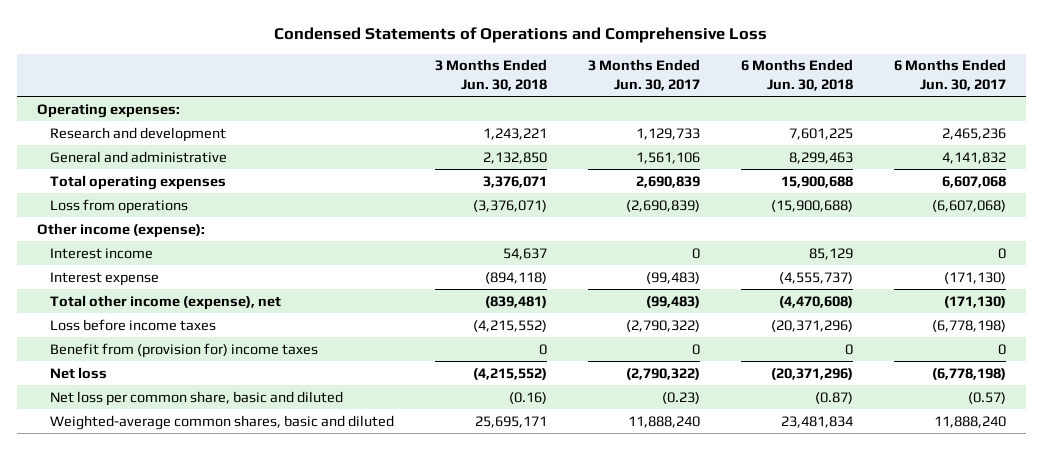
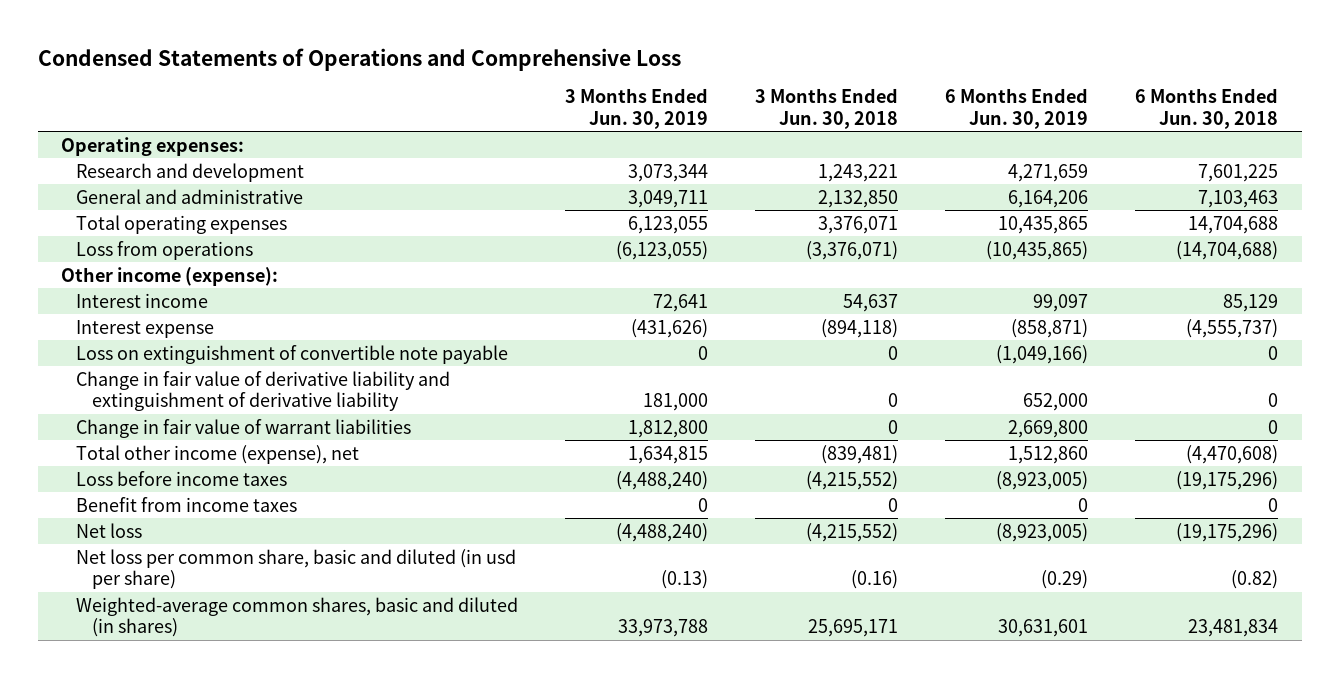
[587,59,700,91] 3 Months Ended Jun. 30, 2017 -> none
[893,59,1006,91] 6 Months Ended Jun. 30, 2017 -> none
none -> [565,88,709,129] 3 Months Ended Jun. 30, 2019
none -> [945,88,1089,129] 6 Months Ended Jun. 30, 2019
[788,151,853,164] 8,299,463 -> [1198,189,1279,208] 7,103,463
[780,175,853,188] 15,900,688 -> [1188,215,1279,234] 14,704,688
[770,199,853,212] (15,900,688) -> [1176,240,1279,260] (14,704,688)
none -> [76,344,509,364] Loss on extinguishment of convertible note payable
none -> [76,370,451,412] Change in fair value of derivative liability and extinguishment of derivative liability
none -> [76,418,412,438] Change in fair value of warrant liabilities
[770,319,853,332] (20,371,296) -> [1176,470,1279,490] (19,175,296)
[50,342,319,358] Benefit from (provision for) income taxes -> [76,496,298,512] Benefit from income taxes
[770,367,853,380] (20,371,296) -> [1176,522,1279,542] (19,175,296)
[50,390,344,406] Net loss per common share, basic and diluted -> [76,548,517,590] Net loss per common share, basic and diluted (in usd per share)
[814,391,853,404] (0.87) -> [1231,570,1279,590] (0.82)
[50,414,395,430] Weighted-average common shares, basic and diluted -> [76,596,519,638] Weighted-average common shares, basic and diluted (in shares)

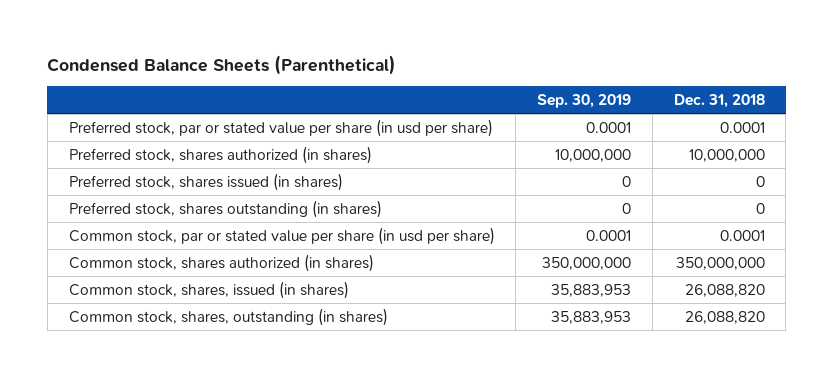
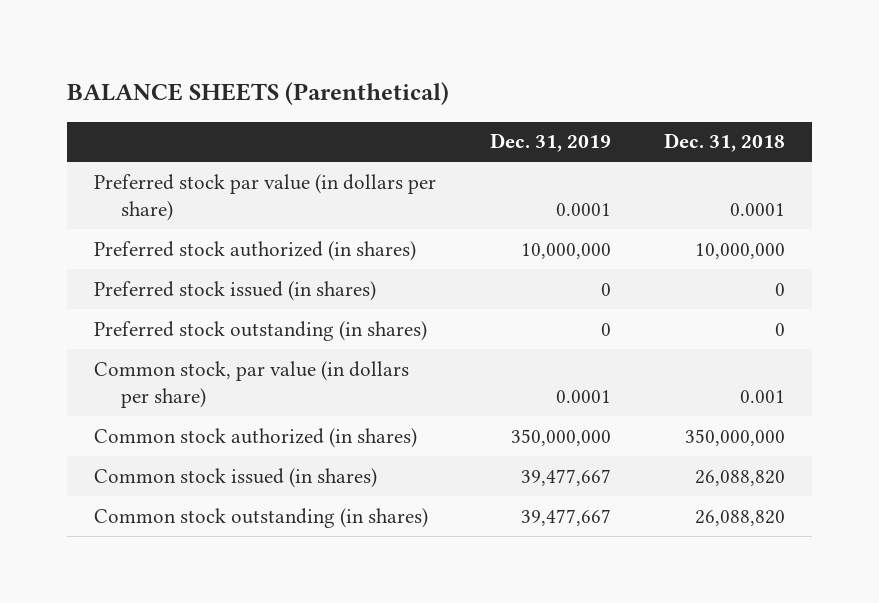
[47,55,397,76] Condensed Balance Sheets (Parenthetical) -> [67,82,450,106] BALANCE SHEETS (Parenthetical)
[537,94,632,109] Sep. 30, 2019 -> none
none -> [489,133,611,153] Dec. 31, 2019
[68,118,493,137] Preferred stock, par or stated value per share (in usd per share) -> [94,173,437,222] Preferred stock par value (in dollars per share)
[68,145,372,164] Preferred stock, shares authorized (in shares) -> [94,240,417,261] Preferred stock authorized (in shares)
[68,172,343,191] Preferred stock, shares issued (in shares) -> [94,280,377,301] Preferred stock issued (in shares)
[68,199,382,218] Preferred stock, shares outstanding (in shares) -> [94,320,428,341] Preferred stock outstanding (in shares)
[68,226,495,245] Common stock, par or stated value per share (in usd per share) -> [94,360,410,409] Common stock, par value (in dollars per share)
[719,229,765,241] 0.0001 -> [740,390,786,404] 0.001
[68,253,374,272] Common stock, shares authorized (in shares) -> [94,427,418,448] Common stock authorized (in shares)
[68,280,349,299] Common stock, shares, issued (in shares) -> [94,467,378,488] Common stock issued (in shares)
[68,307,388,326] Common stock, shares, outstanding (in shares) -> [94,507,429,528] Common stock outstanding (in shares)

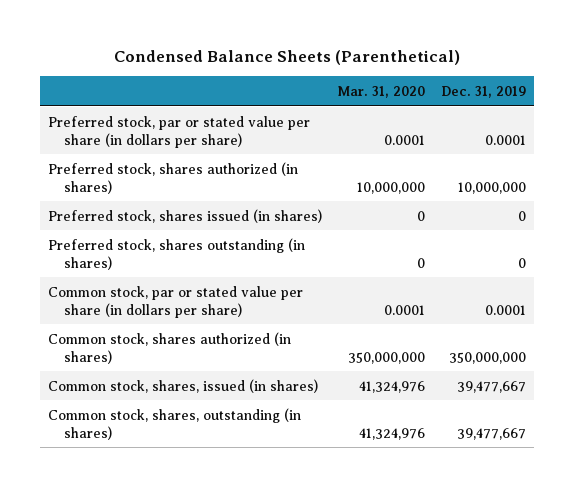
[67,82,450,106] BALANCE SHEETS (Parenthetical) -> [113,50,460,66] Condensed Balance Sheets (Parenthetical)
[664,133,786,153] Dec. 31, 2018 -> none
none -> [337,85,426,98] Mar. 31, 2020
[94,173,437,222] Preferred stock par value (in dollars per share) -> [47,115,310,148] Preferred stock, par or stated value per share (in dollars per share)
[94,240,417,261] Preferred stock authorized (in shares) -> [47,161,298,194] Preferred stock, shares authorized (in shares)
[94,280,377,301] Preferred stock issued (in shares) -> [47,208,322,223] Preferred stock, shares issued (in shares)
[94,320,428,341] Preferred stock outstanding (in shares) -> [47,237,305,270] Preferred stock, shares outstanding (in shares)
[94,360,410,409] Common stock, par value (in dollars per share) -> [47,285,303,318] Common stock, par or stated value per share (in dollars per share)
[94,427,418,448] Common stock authorized (in shares) -> [47,331,291,364] Common stock, shares authorized (in shares)
[94,467,378,488] Common stock issued (in shares) -> [47,378,318,393] Common stock, shares, issued (in shares)
[94,507,429,528] Common stock outstanding (in shares) -> [47,407,301,440] Common stock, shares, outstanding (in shares)

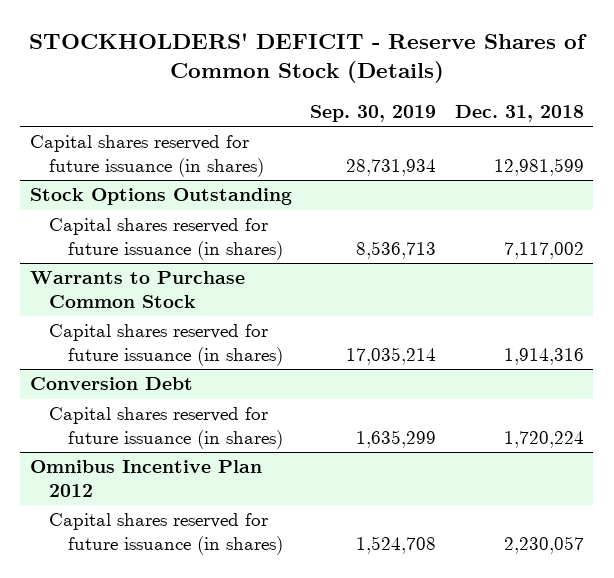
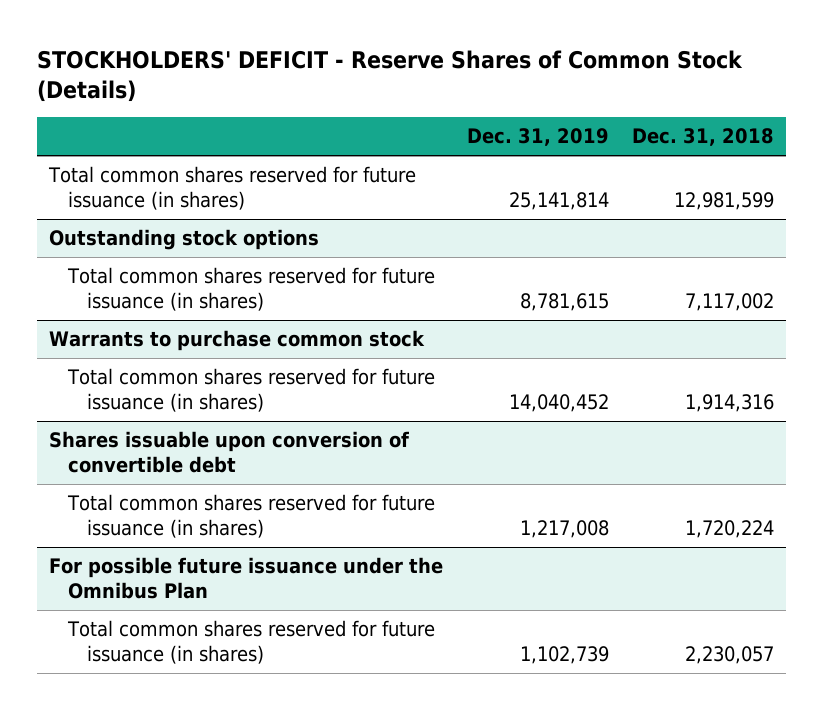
[310,104,437,122] Sep. 30, 2019 -> none
none -> [466,128,609,147] Dec. 31, 2019
[29,135,264,177] Capital shares reserved for future issuance (in shares) -> [48,166,417,211] Total common shares reserved for future issuance (in shares)
[29,188,292,206] Stock Options Outstanding -> [49,229,320,251] Outstanding stock options
[48,218,284,260] Capital shares reserved for future issuance (in shares) -> [67,267,436,312] Total common shares reserved for future issuance (in shares)
[29,271,245,308] Warrants to Purchase Common Stock -> [49,330,426,352] Warrants to purchase common stock
[48,324,284,366] Capital shares reserved for future issuance (in shares) -> [67,368,436,413] Total common shares reserved for future issuance (in shares)
[29,377,193,391] Conversion Debt -> [49,431,410,474] Shares issuable upon conversion of convertible debt
[48,407,284,449] Capital shares reserved for future issuance (in shares) -> [67,494,436,539] Total common shares reserved for future issuance (in shares)
[29,460,262,497] Omnibus Incentive Plan 2012 -> [49,557,444,600] For possible future issuance under the Omnibus Plan
[48,513,284,555] Capital shares reserved for future issuance (in shares) -> [67,620,436,665] Total common shares reserved for future issuance (in shares)

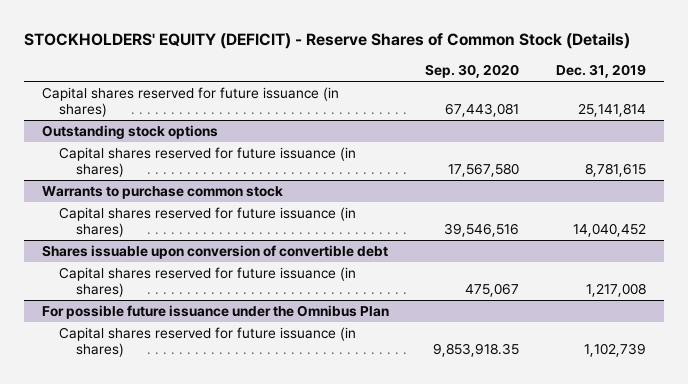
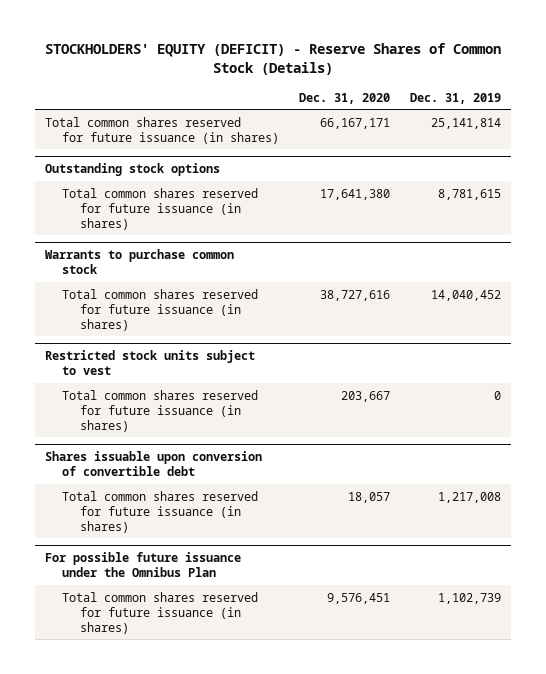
[425,64,520,79] Sep. 30, 2020 -> none
none -> [299,92,391,104] Dec. 31, 2020
[42,86,340,117] Capital shares reserved for future issuance (in shares) -> [44,116,280,144] Total common shares reserved for future issuance (in shares)
[58,146,356,177] Capital shares reserved for future issuance (in shares) -> [62,187,259,230] Total common shares reserved for future issuance (in shares)
[58,206,356,237] Capital shares reserved for future issuance (in shares) -> [62,288,259,331] Total common shares reserved for future issuance (in shares)
none -> [44,350,255,376] Restricted stock units subject to vest
none -> [62,389,259,432] Total common shares reserved for future issuance (in shares)
[58,266,356,297] Capital shares reserved for future issuance (in shares) -> [62,490,259,533] Total common shares reserved for future issuance (in shares)
[58,326,356,357] Capital shares reserved for future issuance (in shares) -> [62,591,259,634] Total common shares reserved for future issuance (in shares)

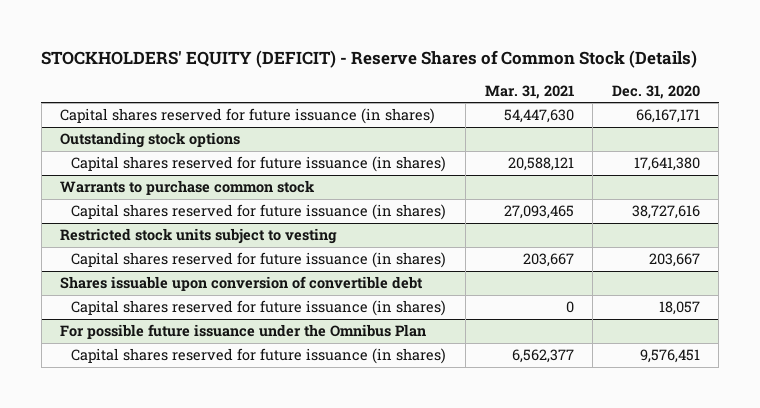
[410,92,502,104] Dec. 31, 2019 -> none
none -> [484,84,574,99] Mar. 31, 2021
[44,116,280,144] Total common shares reserved for future issuance (in shares) -> [60,108,436,125] Capital shares reserved for future issuance (in shares)
[62,187,259,230] Total common shares reserved for future issuance (in shares) -> [71,156,447,173] Capital shares reserved for future issuance (in shares)
[62,288,259,331] Total common shares reserved for future issuance (in shares) -> [71,204,447,221] Capital shares reserved for future issuance (in shares)
[44,350,255,376] Restricted stock units subject to vest -> [60,228,338,245] Restricted stock units subject to vesting
[62,389,259,432] Total common shares reserved for future issuance (in shares) -> [71,252,447,269] Capital shares reserved for future issuance (in shares)
[62,490,259,533] Total common shares reserved for future issuance (in shares) -> [71,300,447,317] Capital shares reserved for future issuance (in shares)
[62,591,259,634] Total common shares reserved for future issuance (in shares) -> [71,348,447,365] Capital shares reserved for future issuance (in shares)

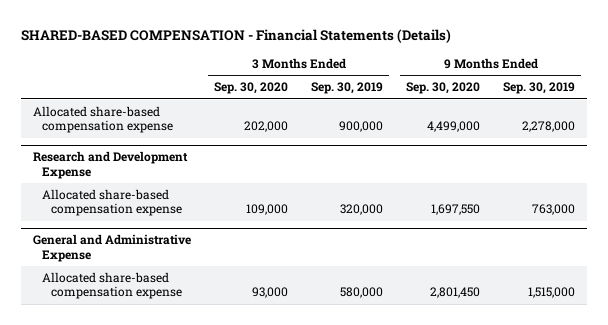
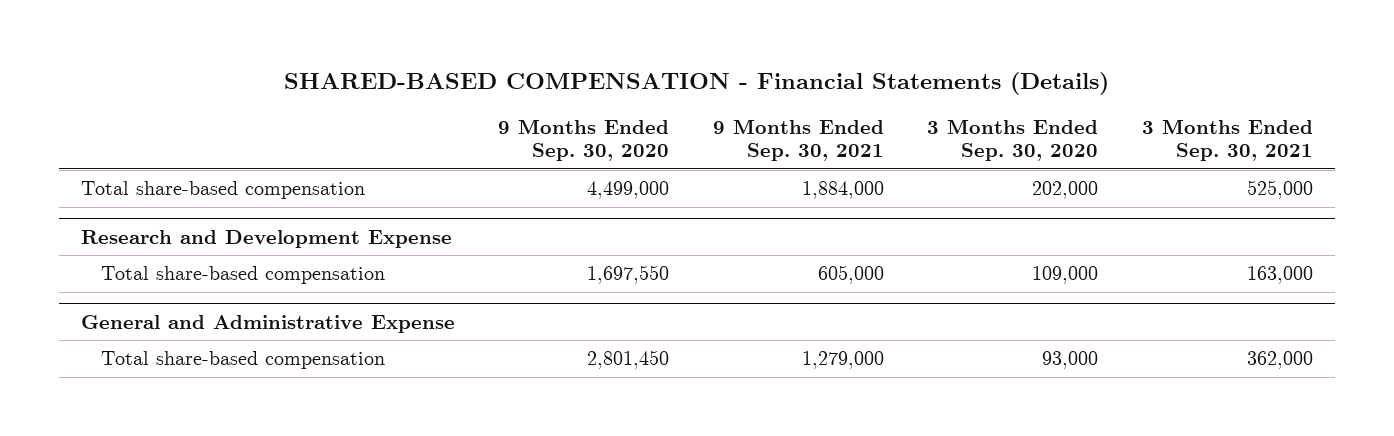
[311,82,384,95] Sep. 30, 2019 -> none
[503,82,576,95] Sep. 30, 2019 -> none
none -> [712,118,884,162] 9 Months Ended Sep. 30, 2021
none -> [1141,118,1313,162] 3 Months Ended Sep. 30, 2021
[32,106,173,134] Allocated share-based compensation expense -> [80,181,365,200] Total share-based compensation
[41,189,182,217] Allocated share-based compensation expense -> [100,266,385,285] Total share-based compensation
[41,272,182,300] Allocated share-based compensation expense -> [100,351,385,370] Total share-based compensation

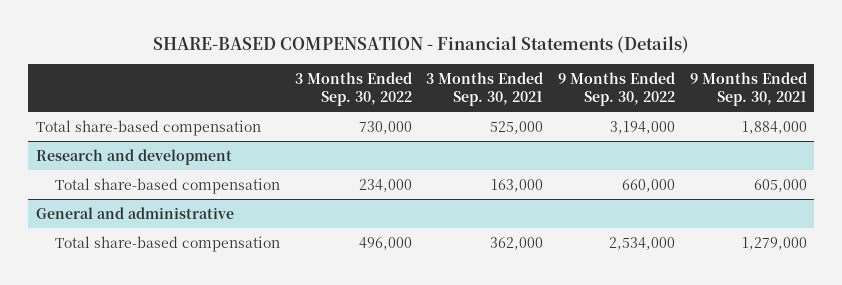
[283,72,1109,96] SHARED-BASED COMPENSATION - Financial Statements (Details) -> [153,36,690,54] SHARE-BASED COMPENSATION - Financial Statements (Details)
[498,118,670,162] 9 Months Ended Sep. 30, 2020 -> none
[927,118,1099,162] 3 Months Ended Sep. 30, 2020 -> none
none -> [294,71,412,107] 3 Months Ended Sep. 30, 2022
none -> [557,71,675,107] 9 Months Ended Sep. 30, 2022
[80,229,452,248] Research and Development Expense -> [35,148,232,165] Research and development
[80,314,455,333] General and Administrative Expense -> [35,206,234,219] General and administrative

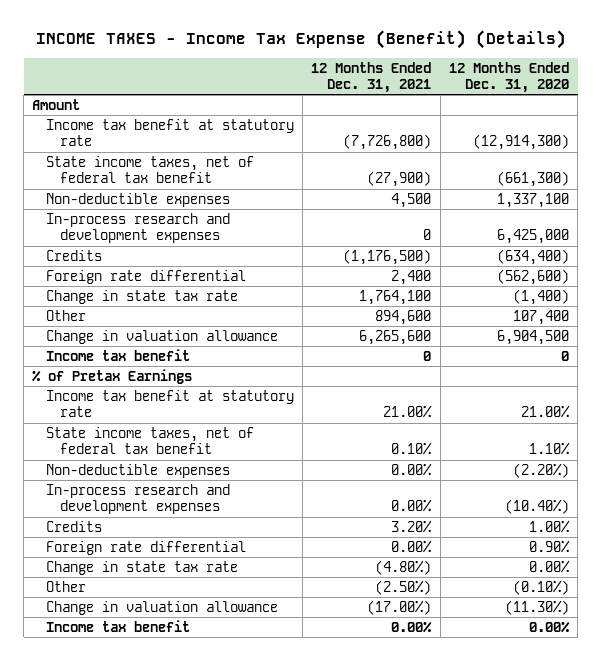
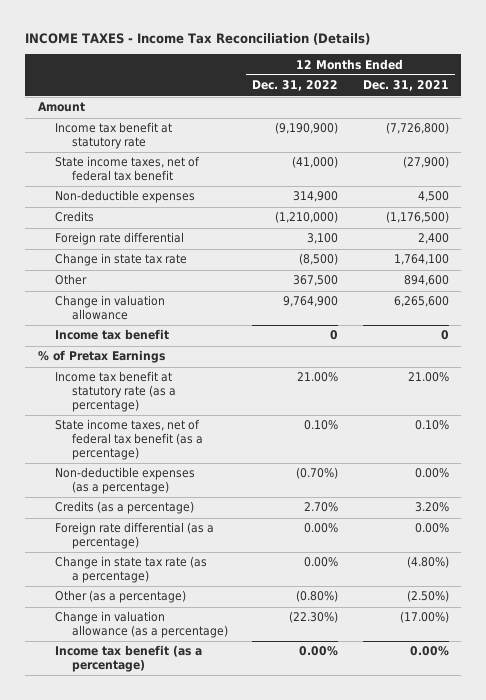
[35,30,566,50] INCOME TAXES - Income Tax Expense (Benefit) (Details) -> [25,33,371,46] INCOME TAXES - Income Tax Reconciliation (Details)
[448,61,569,94] 12 Months Ended Dec. 31, 2020 -> none
none -> [252,80,339,92] Dec. 31, 2022
[46,212,231,244] In-process research and development expenses -> none
[46,483,231,515] In-process research and development expenses -> none
[46,389,295,418] Income tax benefit at statutory rate -> [54,371,177,412] Income tax benefit at statutory rate (as a percentage)
[46,426,255,455] State income taxes, net of federal tax benefit -> [54,419,204,460] State income taxes, net of federal tax benefit (as a percentage)
[46,463,231,478] Non-deductible expenses -> [54,467,195,495] Non-deductible expenses (as a percentage)
[46,520,103,532] Credits -> [54,501,194,515] Credits (as a percentage)
[46,540,247,555] Foreign rate differential -> [54,522,214,550] Foreign rate differential (as a percentage)
[46,560,239,575] Change in state tax rate -> [54,556,207,584] Change in state tax rate (as a percentage)
[46,580,87,592] Other -> [54,590,186,604] Other (as a percentage)
[46,600,279,615] Change in valuation allowance -> [54,611,229,639] Change in valuation allowance (as a percentage)
[46,619,191,632] Income tax benefit -> [54,645,202,673] Income tax benefit (as a percentage)

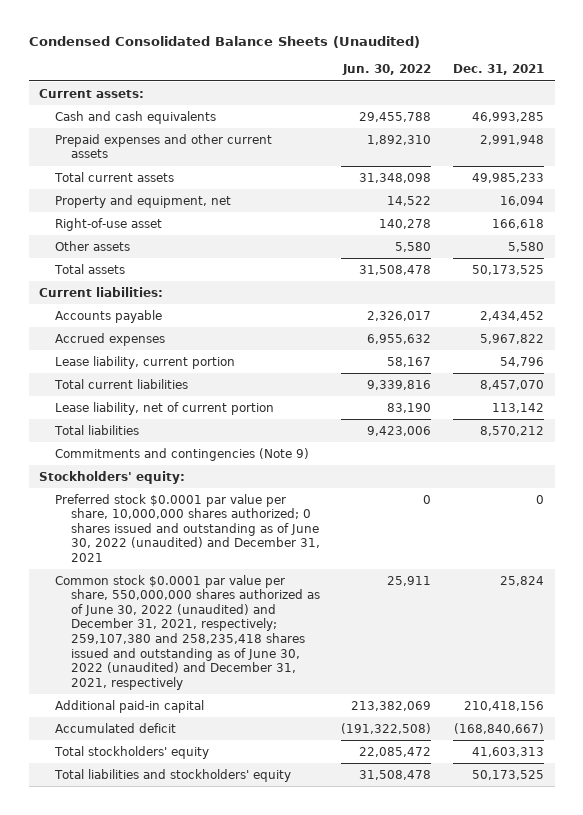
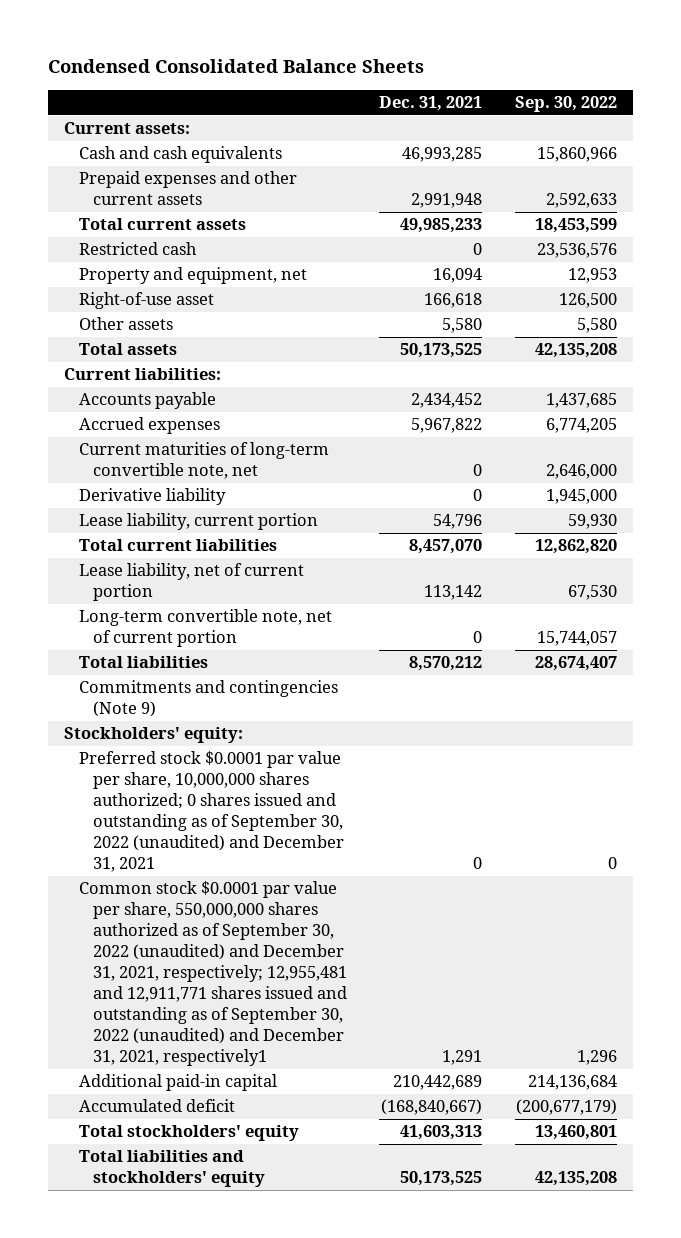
[28,36,420,49] Condensed Consolidated Balance Sheets (Unaudited) -> [48,59,425,74] Condensed Consolidated Balance Sheets
[342,64,432,76] Jun. 30, 2022 -> none
none -> [514,96,617,113] Sep. 30, 2022
none -> [78,242,197,256] Restricted cash
none -> [78,442,329,480] Current maturities of long-term convertible note, net
none -> [78,488,226,506] Derivative liability
none -> [78,609,332,648] Long-term convertible note, net of current portion
[55,493,320,562] Preferred stock $0.0001 par value per share, 10,000,000 shares authorized; 0 shares issued and outstanding as of June 30, 2022 (unaudited) and December 31, 2021 -> [78,751,344,873] Preferred stock $0.0001 par value per share, 10,000,000 shares authorized; 0 shares issued and outstanding as of September 30, 2022 (unaudited) and December 31, 2021
[55,574,320,690] Common stock $0.0001 par value per share, 550,000,000 shares authorized as of June 30, 2022 (unaudited) and December 31, 2021, respectively; 259,107,380 and 258,235,418 shares issued and outstanding as of June 30, 2022 (unaudited) and December 31, 2021, respectively -> [78,881,347,1067] Common stock $0.0001 par value per share, 550,000,000 shares authorized as of September 30, 2022 (unaudited) and December 31, 2021, respectively; 12,955,481 and 12,911,771 shares issued and outstanding as of September 30, 2022 (unaudited) and December 31, 2021, respectively1
[499,575,544,586] 25,824 -> [442,1050,483,1066] 1,291
[463,700,544,711] 210,418,156 -> [393,1075,483,1091] 210,442,689

